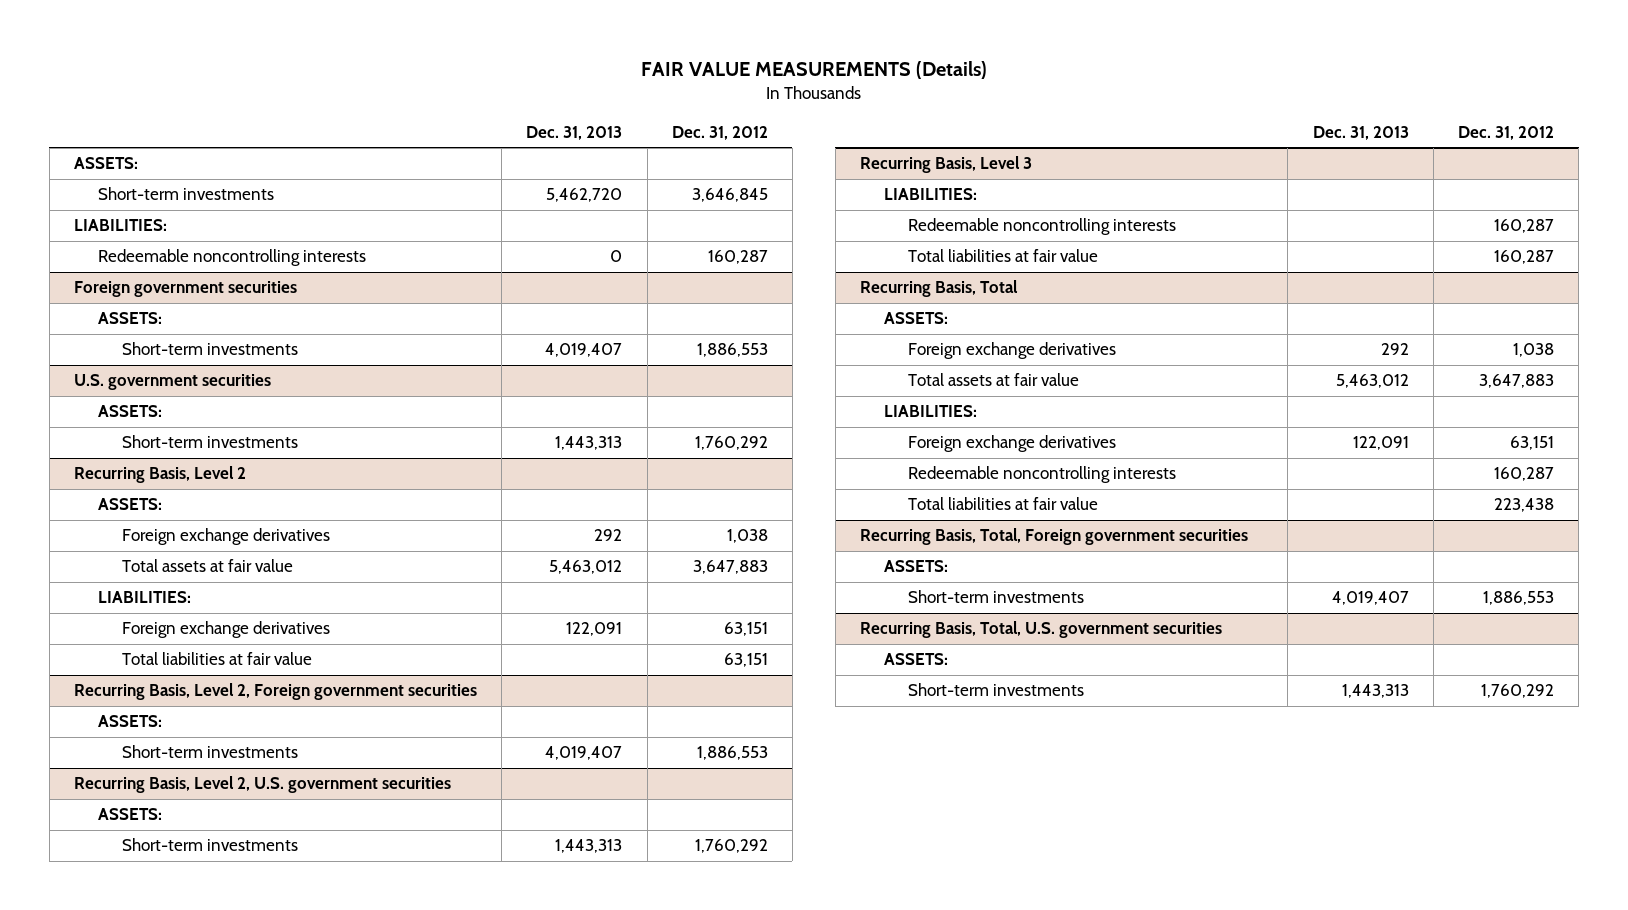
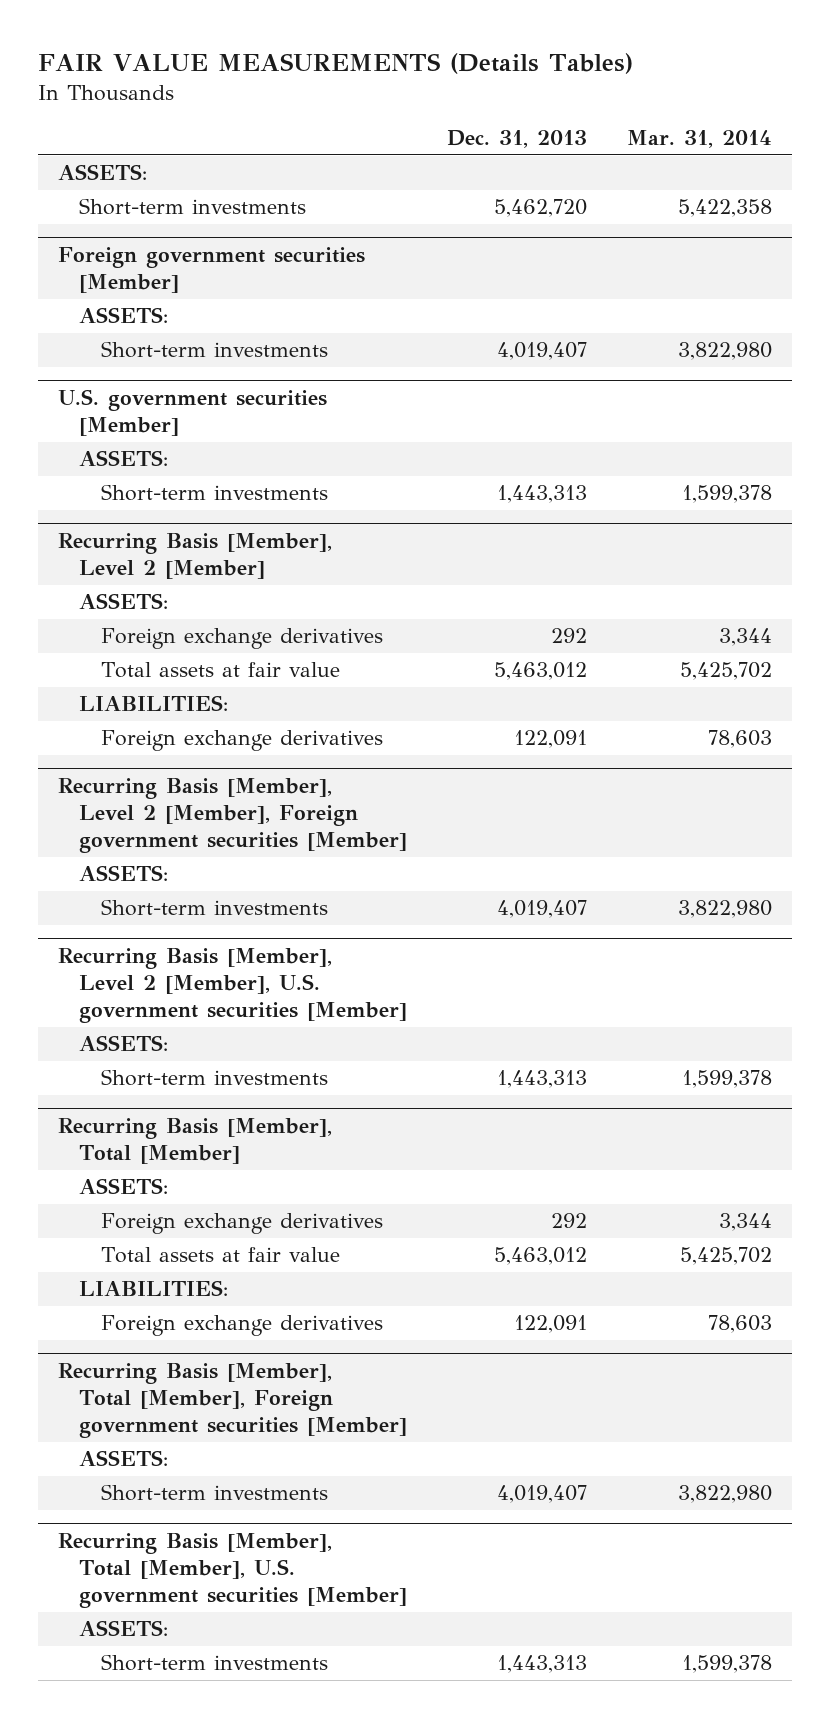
[640,61,987,80] FAIR VALUE MEASUREMENTS (Details) -> [37,52,633,74] FAIR VALUE MEASUREMENTS (Details Tables)
[671,125,768,140] Dec. 31, 2012 -> none
none -> [627,130,773,149] Mar. 31, 2014
[74,219,168,232] LIABILITIES: -> none
[97,249,366,267] Redeemable noncontrolling interests -> none
[74,281,298,298] Foreign government securities -> [57,246,365,293] Foreign government securities [Member]
[74,374,272,391] U.S. government securities -> [57,388,327,436] U.S. government securities [Member]
[74,466,247,484] Recurring Basis, Level 2 -> [57,532,332,579] Recurring Basis [Member], Level 2 [Member]
[121,652,312,666] Total liabilities at fair value -> none
[74,683,478,701] Recurring Basis, Level 2, Foreign government securities -> [57,777,408,853] Recurring Basis [Member], Level 2 [Member], Foreign government securities [Member]
[74,776,452,794] Recurring Basis, Level 2, U.S. government securities -> [57,947,408,1023] Recurring Basis [Member], Level 2 [Member], U.S. government securities [Member]
[860,156,1033,174] Recurring Basis, Level 3 -> none
[884,188,978,201] LIABILITIES: -> none
[908,218,1177,236] Redeemable noncontrolling interests -> none
[908,249,1099,263] Total liabilities at fair value -> none
[860,280,1019,298] Recurring Basis, Total -> [57,1117,332,1164] Recurring Basis [Member], Total [Member]
[908,466,1177,484] Redeemable noncontrolling interests -> none
[908,497,1099,511] Total liabilities at fair value -> none
[860,528,1249,546] Recurring Basis, Total, Foreign government securities -> [57,1362,408,1438] Recurring Basis [Member], Total [Member], Foreign government securities [Member]
[860,621,1223,639] Recurring Basis, Total, U.S. government securities -> [57,1532,408,1608] Recurring Basis [Member], Total [Member], U.S. government securities [Member]

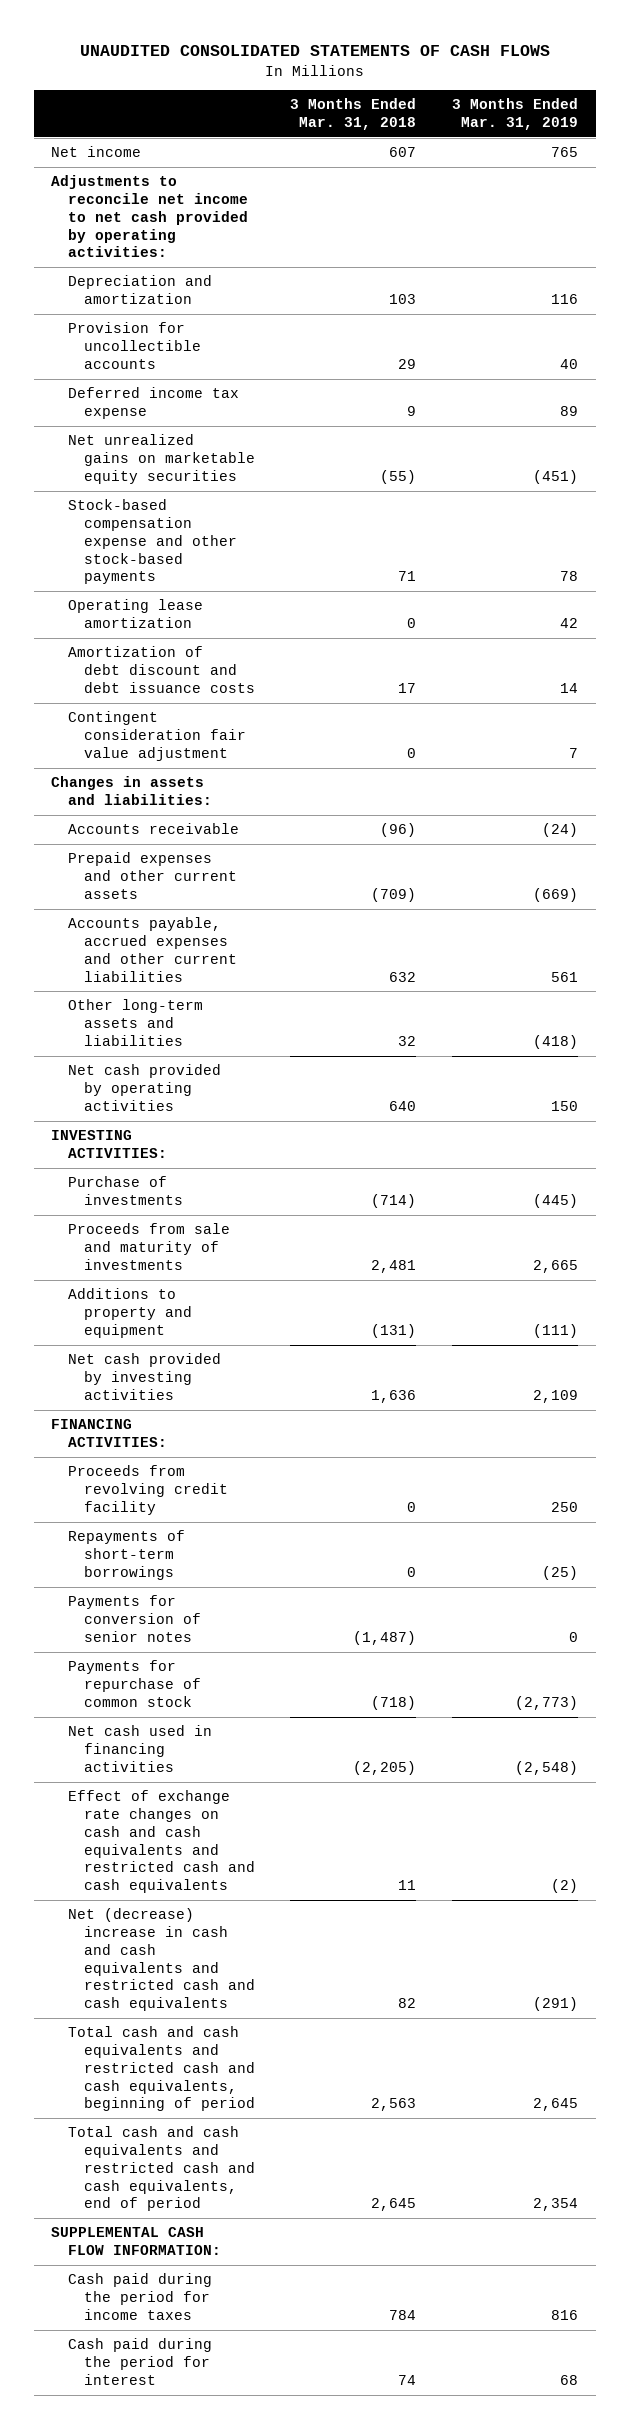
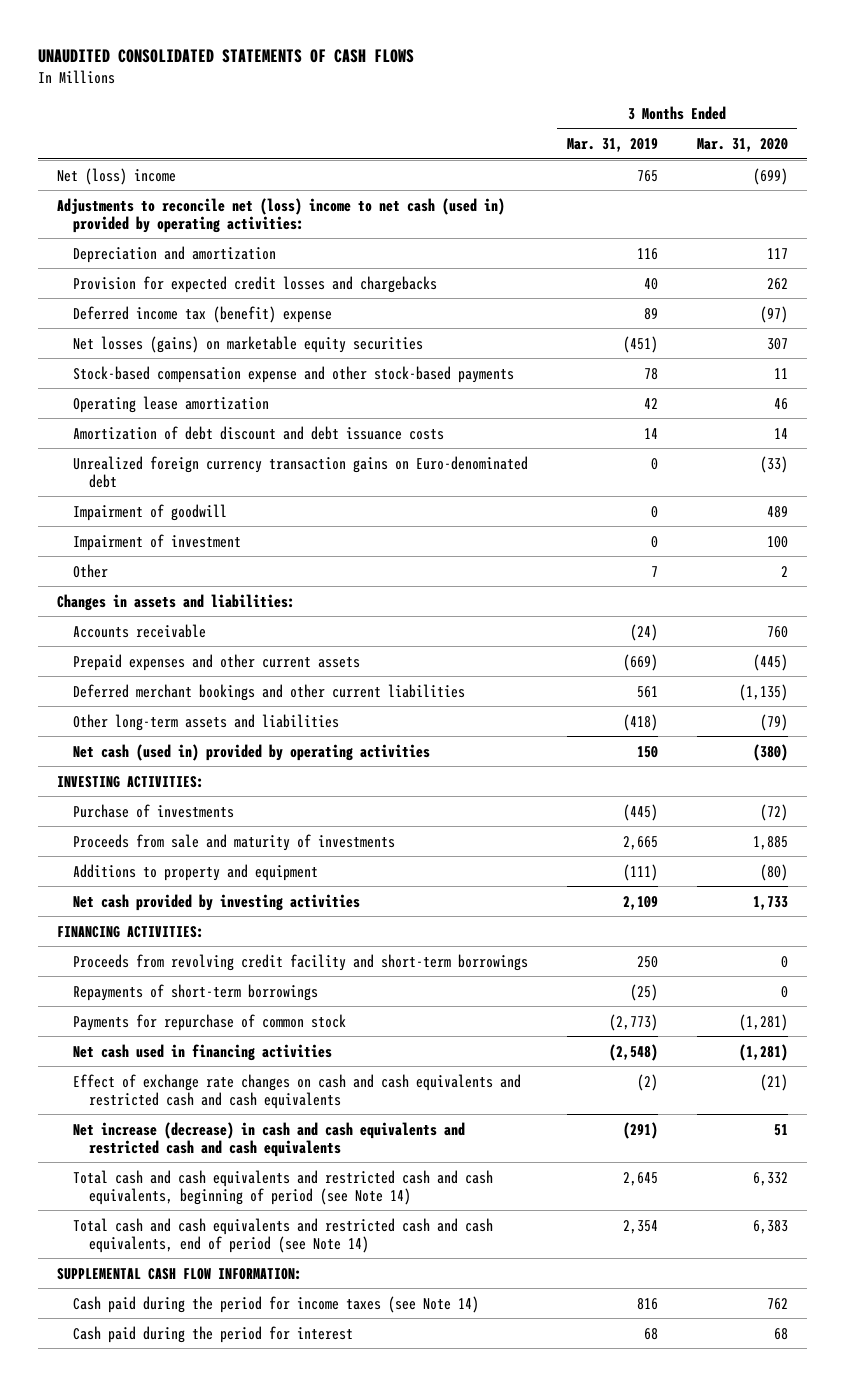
[290,98,417,131] 3 Months Ended Mar. 31, 2018 -> none
none -> [696,137,788,152] Mar. 31, 2020
[51,146,142,158] Net income -> [56,167,176,185] Net (loss) income
[51,175,248,258] Adjustments to reconcile net income to net cash provided by operating activities: -> [56,197,505,233] Adjustments to reconcile net (loss) income to net cash (used in) provided by operating activities:
[67,322,201,369] Provision for uncollectible accounts -> none
none -> [73,275,438,293] Provision for expected credit losses and chargebacks
[67,387,239,420] Deferred income tax expense -> [73,305,333,323] Deferred income tax (benefit) expense
[67,434,255,484] Net unrealized gains on marketable equity securities -> [73,335,424,353] Net losses (gains) on marketable equity securities
[67,711,246,761] Contingent consideration fair value adjustment -> none
none -> [73,455,529,488] Unrealized foreign currency transaction gains on Euro-denominated debt
none -> [73,503,228,521] Impairment of goodwill
none -> [73,533,242,551] Impairment of investment
none -> [73,563,109,578] Other
[67,917,237,982] Accounts payable, accrued expenses and other current liabilities -> [73,683,466,701] Deferred merchant bookings and other current liabilities
[67,1064,221,1111] Net cash provided by operating activities -> [73,743,431,761] Net cash (used in) provided by operating activities
[67,1465,228,1515] Proceeds from revolving credit facility -> [73,953,529,971] Proceeds from revolving credit facility and short-term borrowings
[67,1595,201,1642] Payments for conversion of senior notes -> none
[67,1908,255,2012] Net (decrease) increase in cash and cash equivalents and restricted cash and cash equivalents -> [73,1121,466,1157] Net increase (decrease) in cash and cash equivalents and restricted cash and cash equivalents
[67,2026,255,2112] Total cash and cash equivalents and restricted cash and cash equivalents, beginning of period -> [73,1169,494,1205] Total cash and cash equivalents and restricted cash and cash equivalents, beginning of period (see Note 14)
[67,2126,255,2212] Total cash and cash equivalents and restricted cash and cash equivalents, end of period -> [73,1217,494,1253] Total cash and cash equivalents and restricted cash and cash equivalents, end of period (see Note 14)
[67,2273,212,2320] Cash paid during the period for income taxes -> [73,1295,480,1313] Cash paid during the period for income taxes (see Note 14)

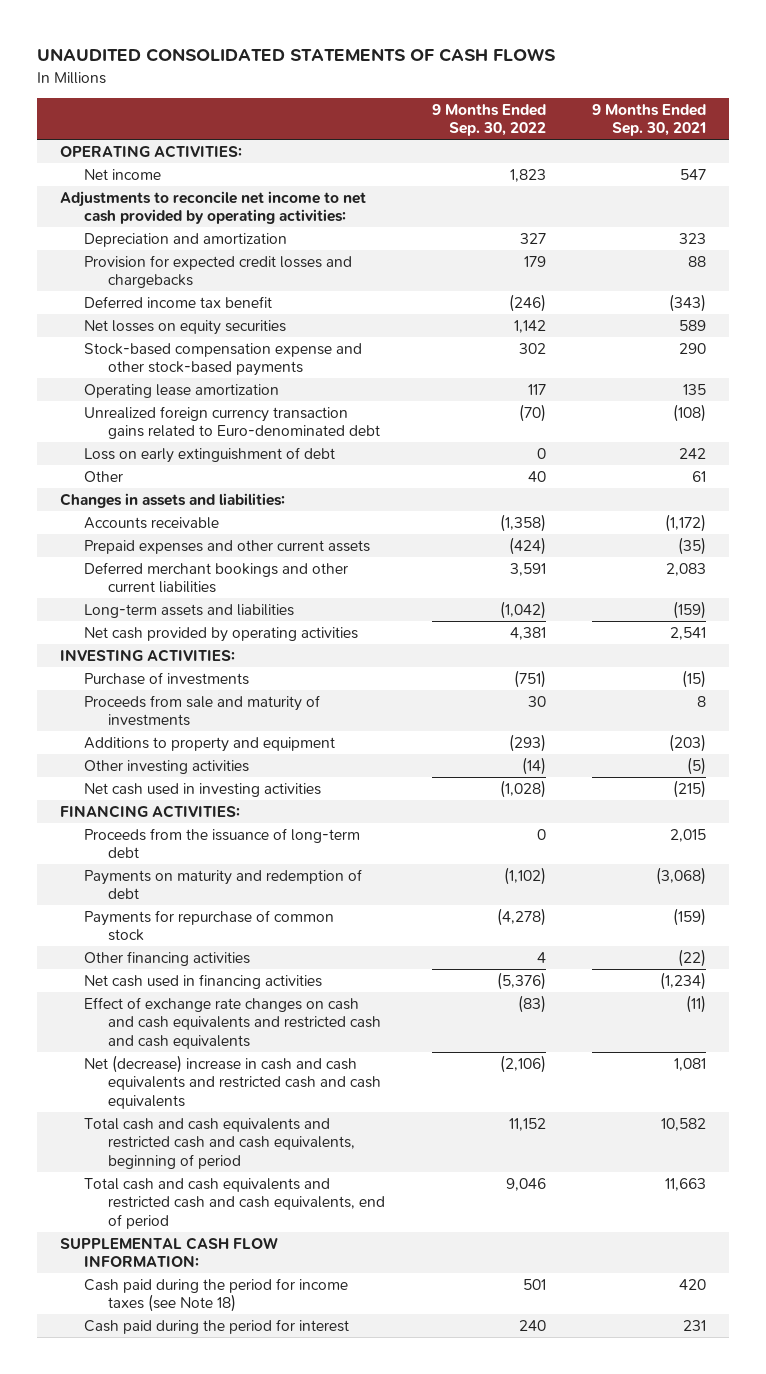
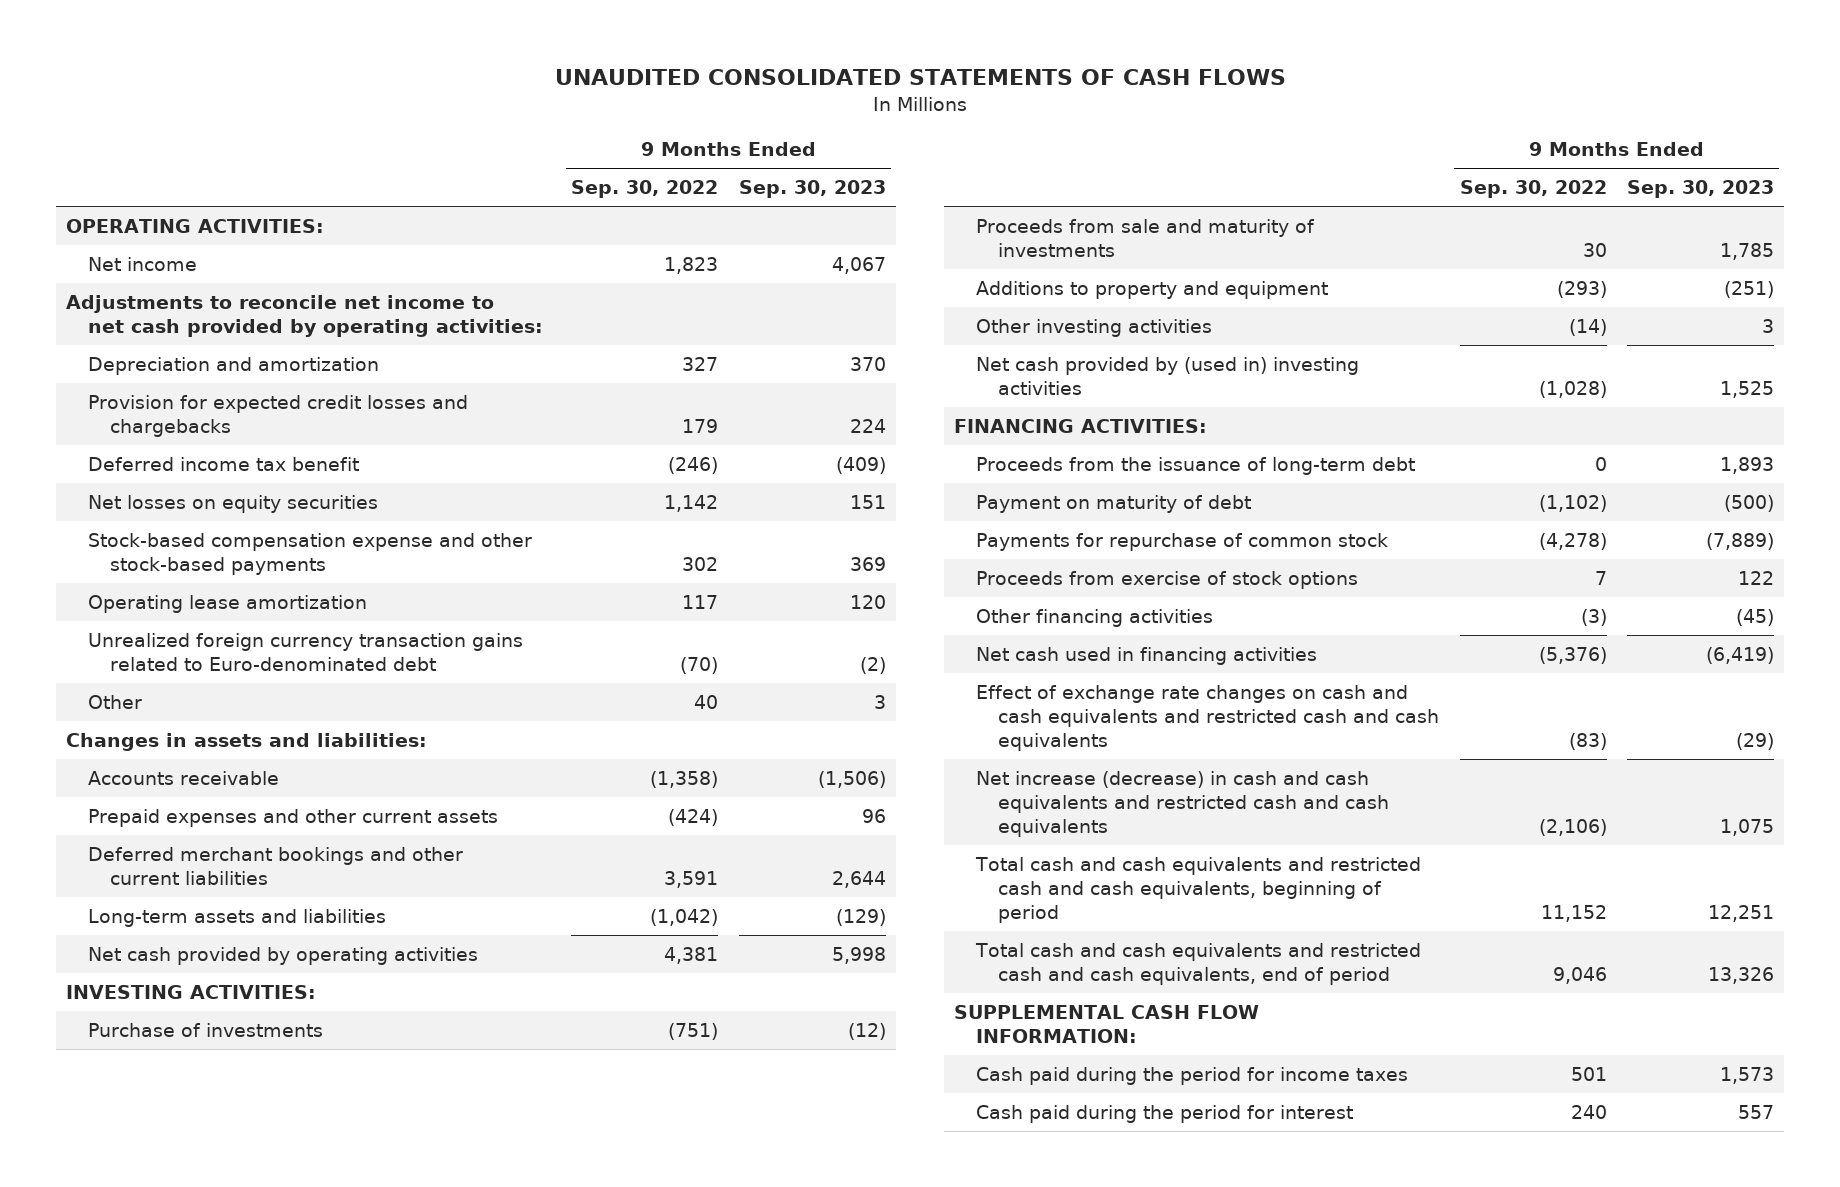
[591,103,706,137] 9 Months Ended Sep. 30, 2021 -> none
none -> [738,180,886,199] Sep. 30, 2023
[84,446,336,463] Loss on early extinguishment of debt -> none
[84,782,322,797] Net cash used in investing activities -> [975,357,1359,396] Net cash provided by (used in) investing activities
[84,868,363,900] Payments on maturity and redemption of debt -> [975,495,1251,514] Payment on maturity of debt
none -> [975,571,1358,590] Proceeds from exercise of stock options
[536,951,546,963] 4 -> [1580,609,1607,627] (3)
[84,1054,382,1109] Net (decrease) increase in cash and cash equivalents and restricted cash and cash equivalents -> [975,771,1389,838] Net increase (decrease) in cash and cash equivalents and restricted cash and cash equivalents
[84,1277,349,1313] Cash paid during the period for income taxes (see Note 18) -> [975,1067,1408,1086] Cash paid during the period for income taxes

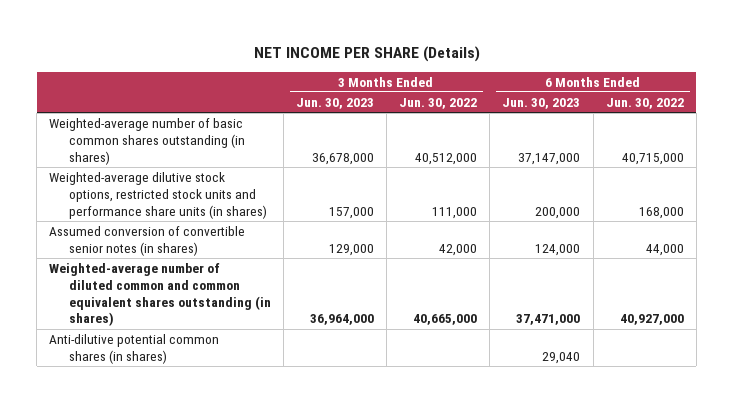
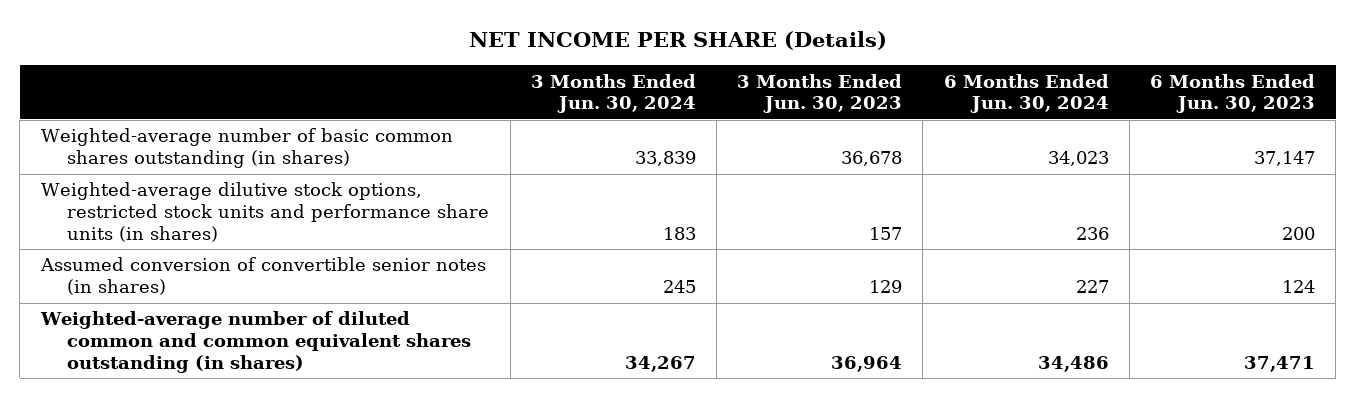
[399,97,478,109] Jun. 30, 2022 -> none
[605,97,684,109] Jun. 30, 2022 -> none
none -> [530,73,696,114] 3 Months Ended Jun. 30, 2024
none -> [943,73,1109,114] 6 Months Ended Jun. 30, 2024
[49,333,220,364] Anti-dilutive potential common shares (in shares) -> none
[311,152,374,165] 36,678,000 -> [841,151,903,167] 36,678
[518,152,581,165] 37,147,000 -> [1254,151,1316,167] 37,147
[328,206,374,219] 157,000 -> [869,226,903,240] 157
[535,206,581,219] 200,000 -> [1282,226,1316,240] 200
[328,243,374,256] 129,000 -> [869,280,903,294] 129
[535,243,581,256] 124,000 -> [1282,280,1316,294] 124
[309,314,374,326] 36,964,000 -> [831,355,903,372] 36,964
[516,314,581,326] 37,471,000 -> [1244,355,1316,372] 37,471

